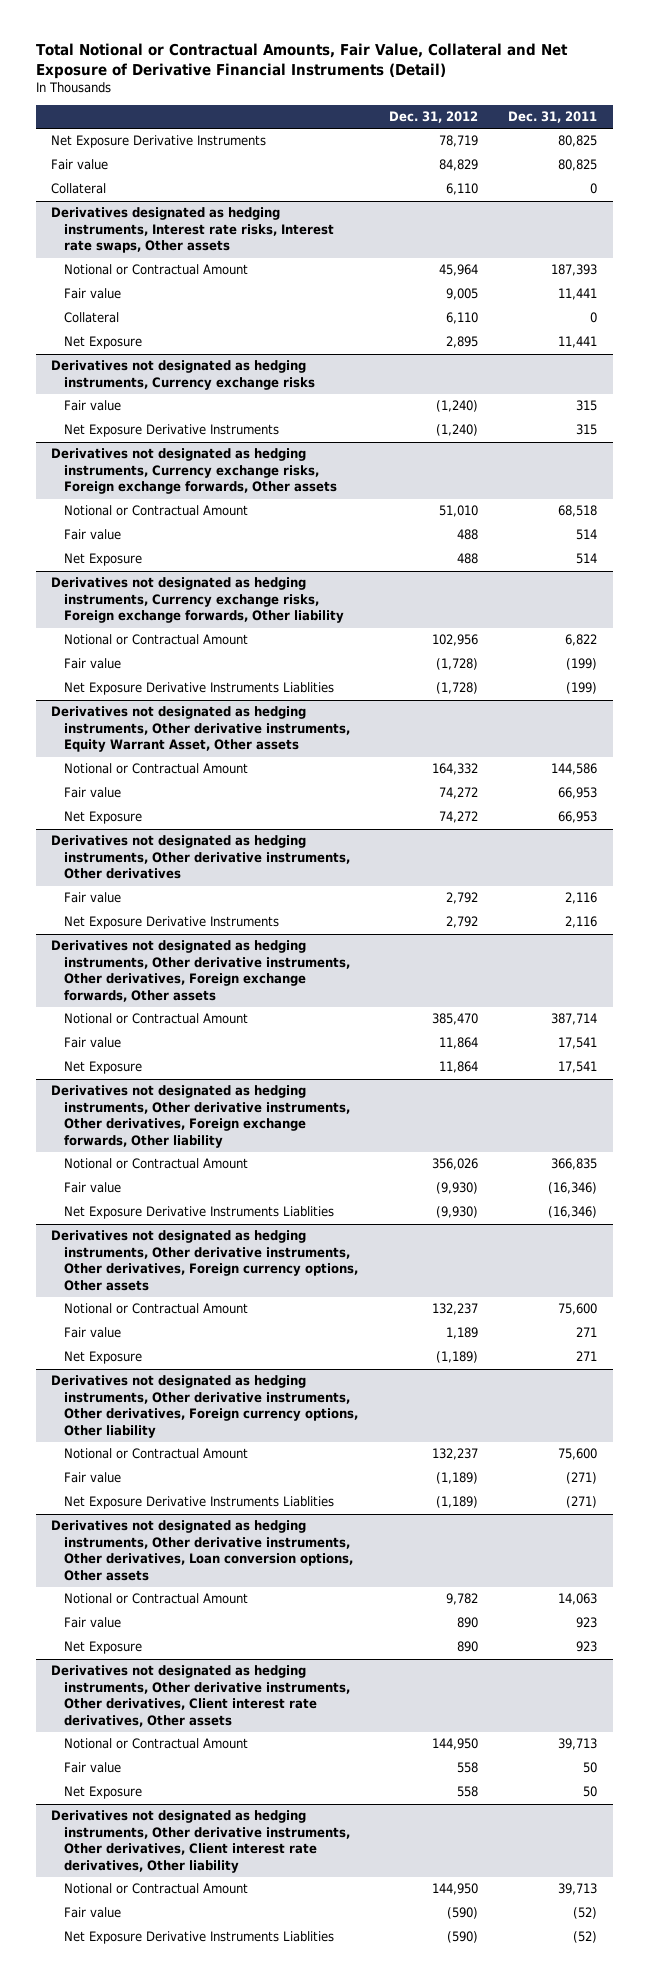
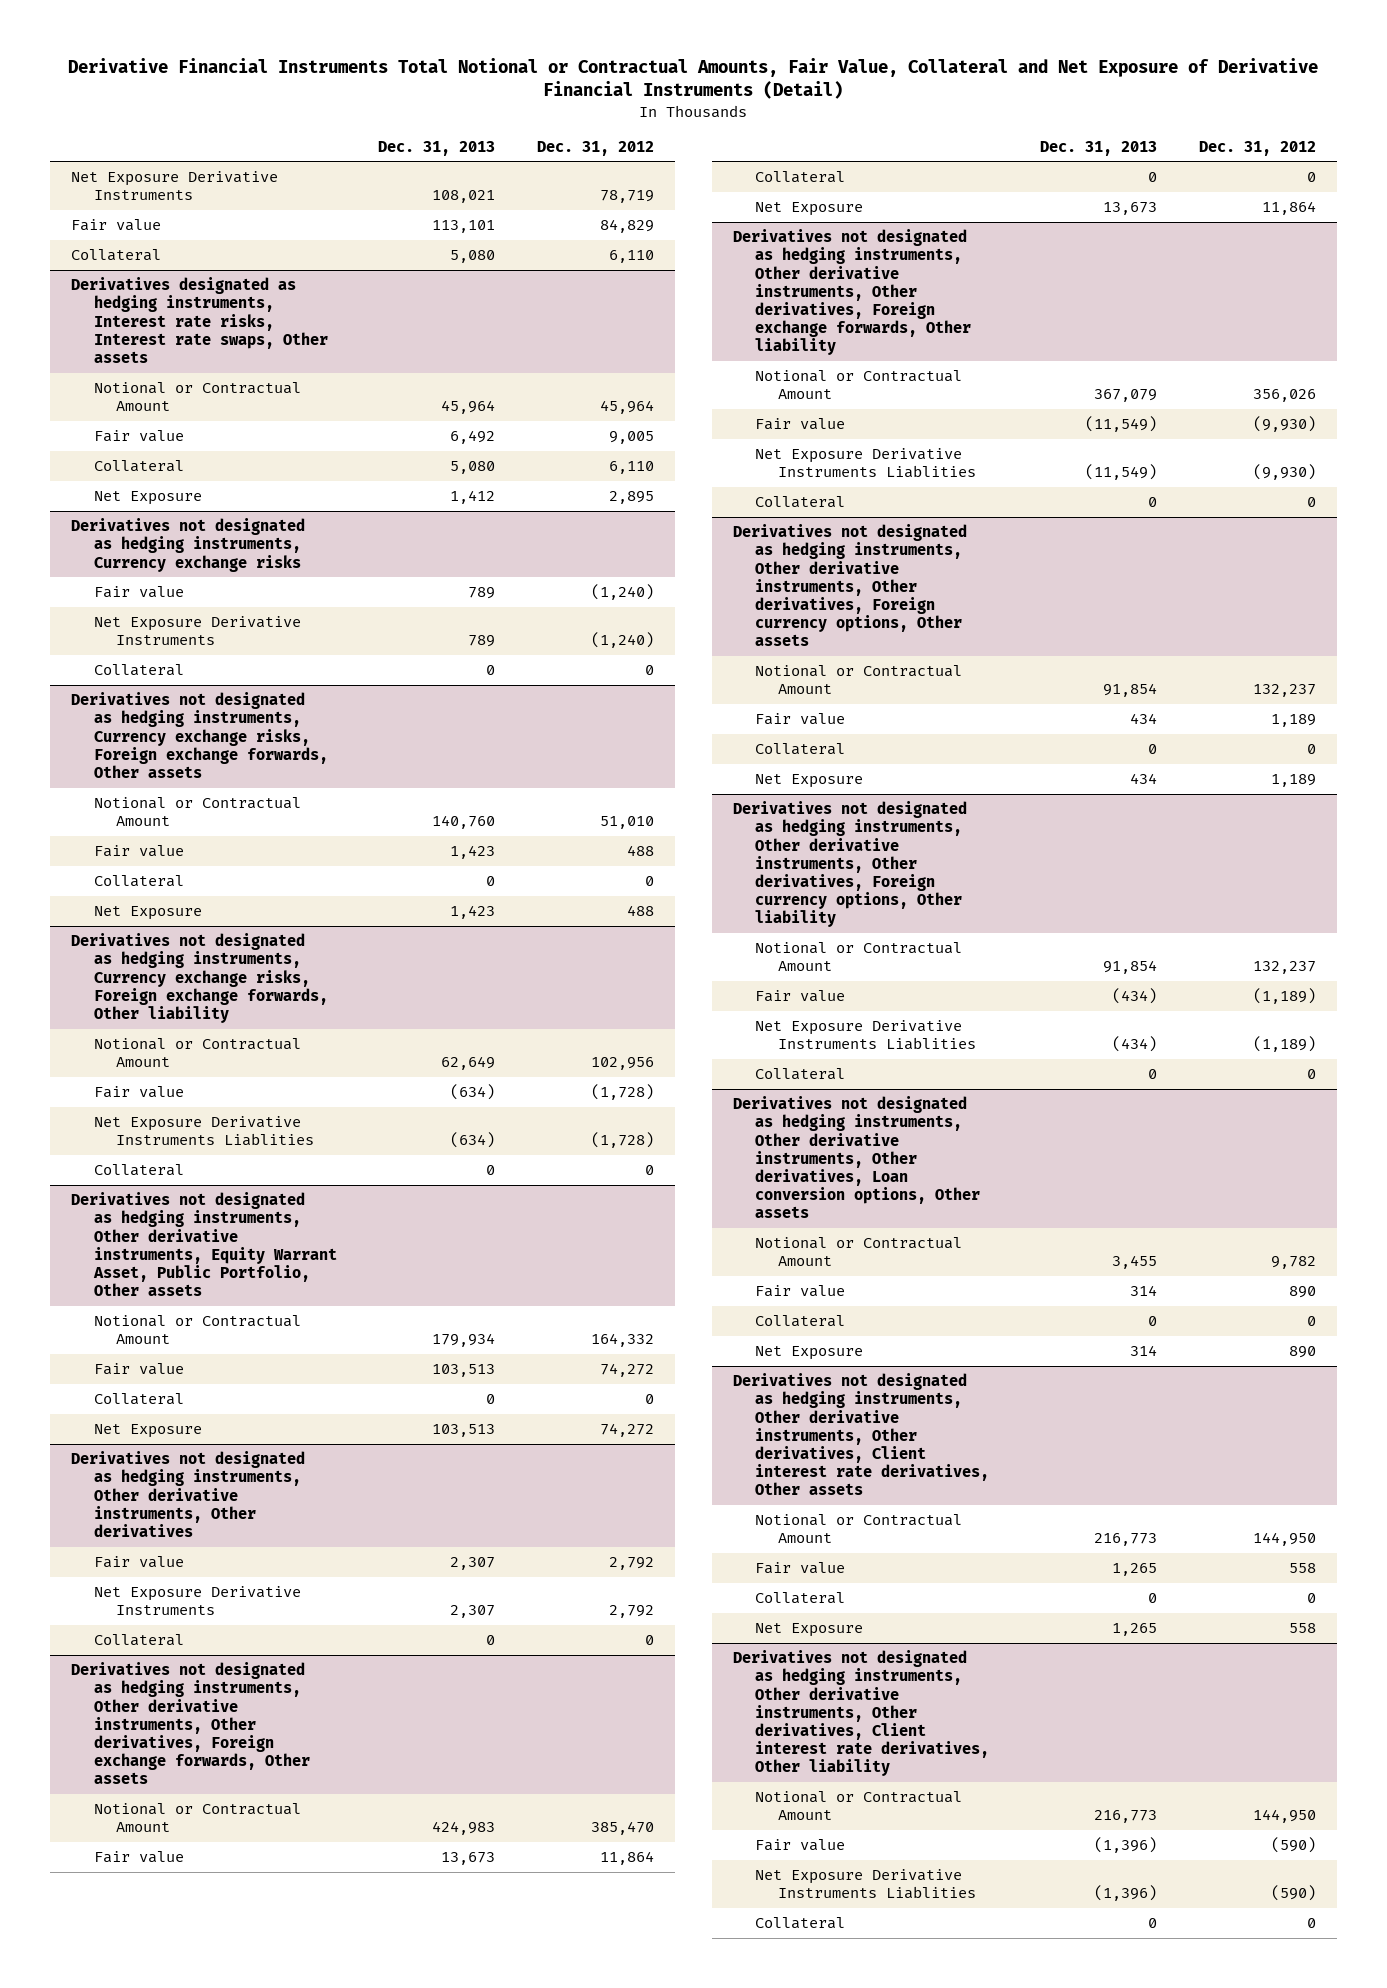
[35,43,568,80] Total Notional or Contractual Amounts, Fair Value, Collateral and Net Exposure of Derivative Financial Instruments (Detail) -> [68,58,1319,100] Derivative Financial Instruments Total Notional or Contractual Amounts, Fair Value, Collateral and Net Exposure of Derivative Financial Instruments (Detail)
[508,111,598,124] Dec. 31, 2011 -> none
none -> [378,140,496,156] Dec. 31, 2013
none -> [93,664,184,677] Collateral
none -> [93,875,184,888] Collateral
none -> [93,1164,184,1177] Collateral
[51,706,351,753] Derivatives not designated as hedging instruments, Other derivative instruments, Equity Warrant Asset, Other assets -> [71,1192,337,1297] Derivatives not designated as hedging instruments, Other derivative instruments, Equity Warrant Asset, Public Portfolio, Other assets
none -> [93,1393,184,1406] Collateral
none -> [93,1634,184,1647] Collateral
none -> [755,171,846,184] Collateral
none -> [755,496,846,509] Collateral
none -> [755,743,846,756] Collateral
[435,1351,478,1364] (1,189) -> [1270,774,1316,788] 1,189
none -> [755,1068,846,1081] Collateral
none -> [755,1315,846,1328] Collateral
none -> [755,1592,846,1605] Collateral
none -> [755,1917,846,1930] Collateral

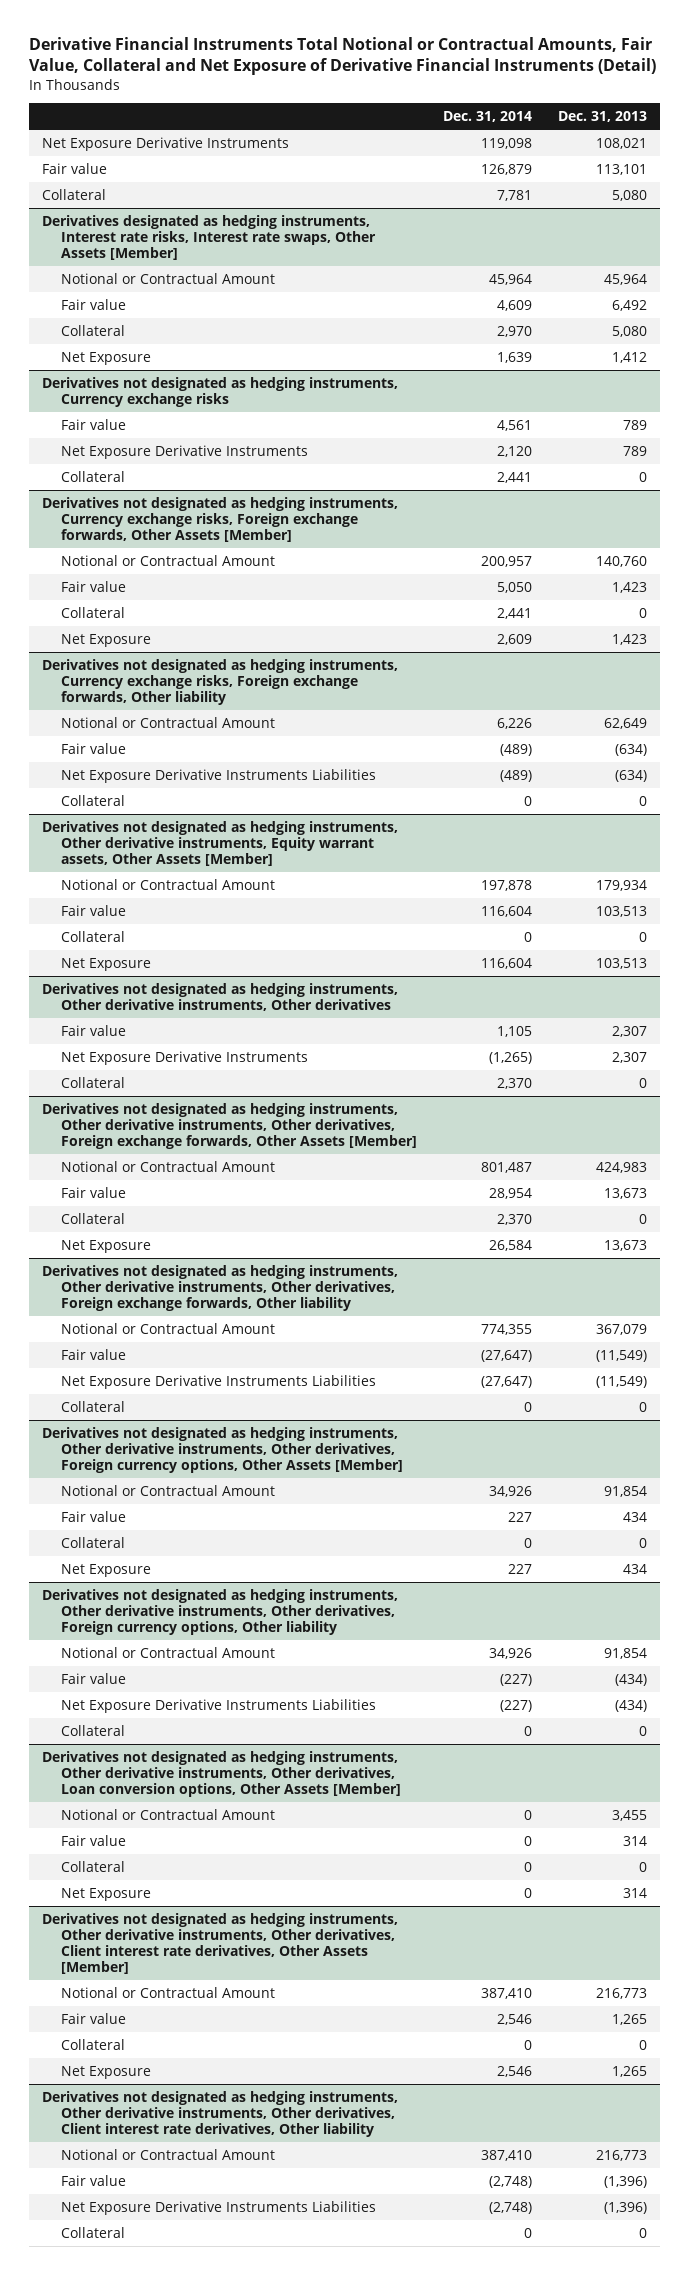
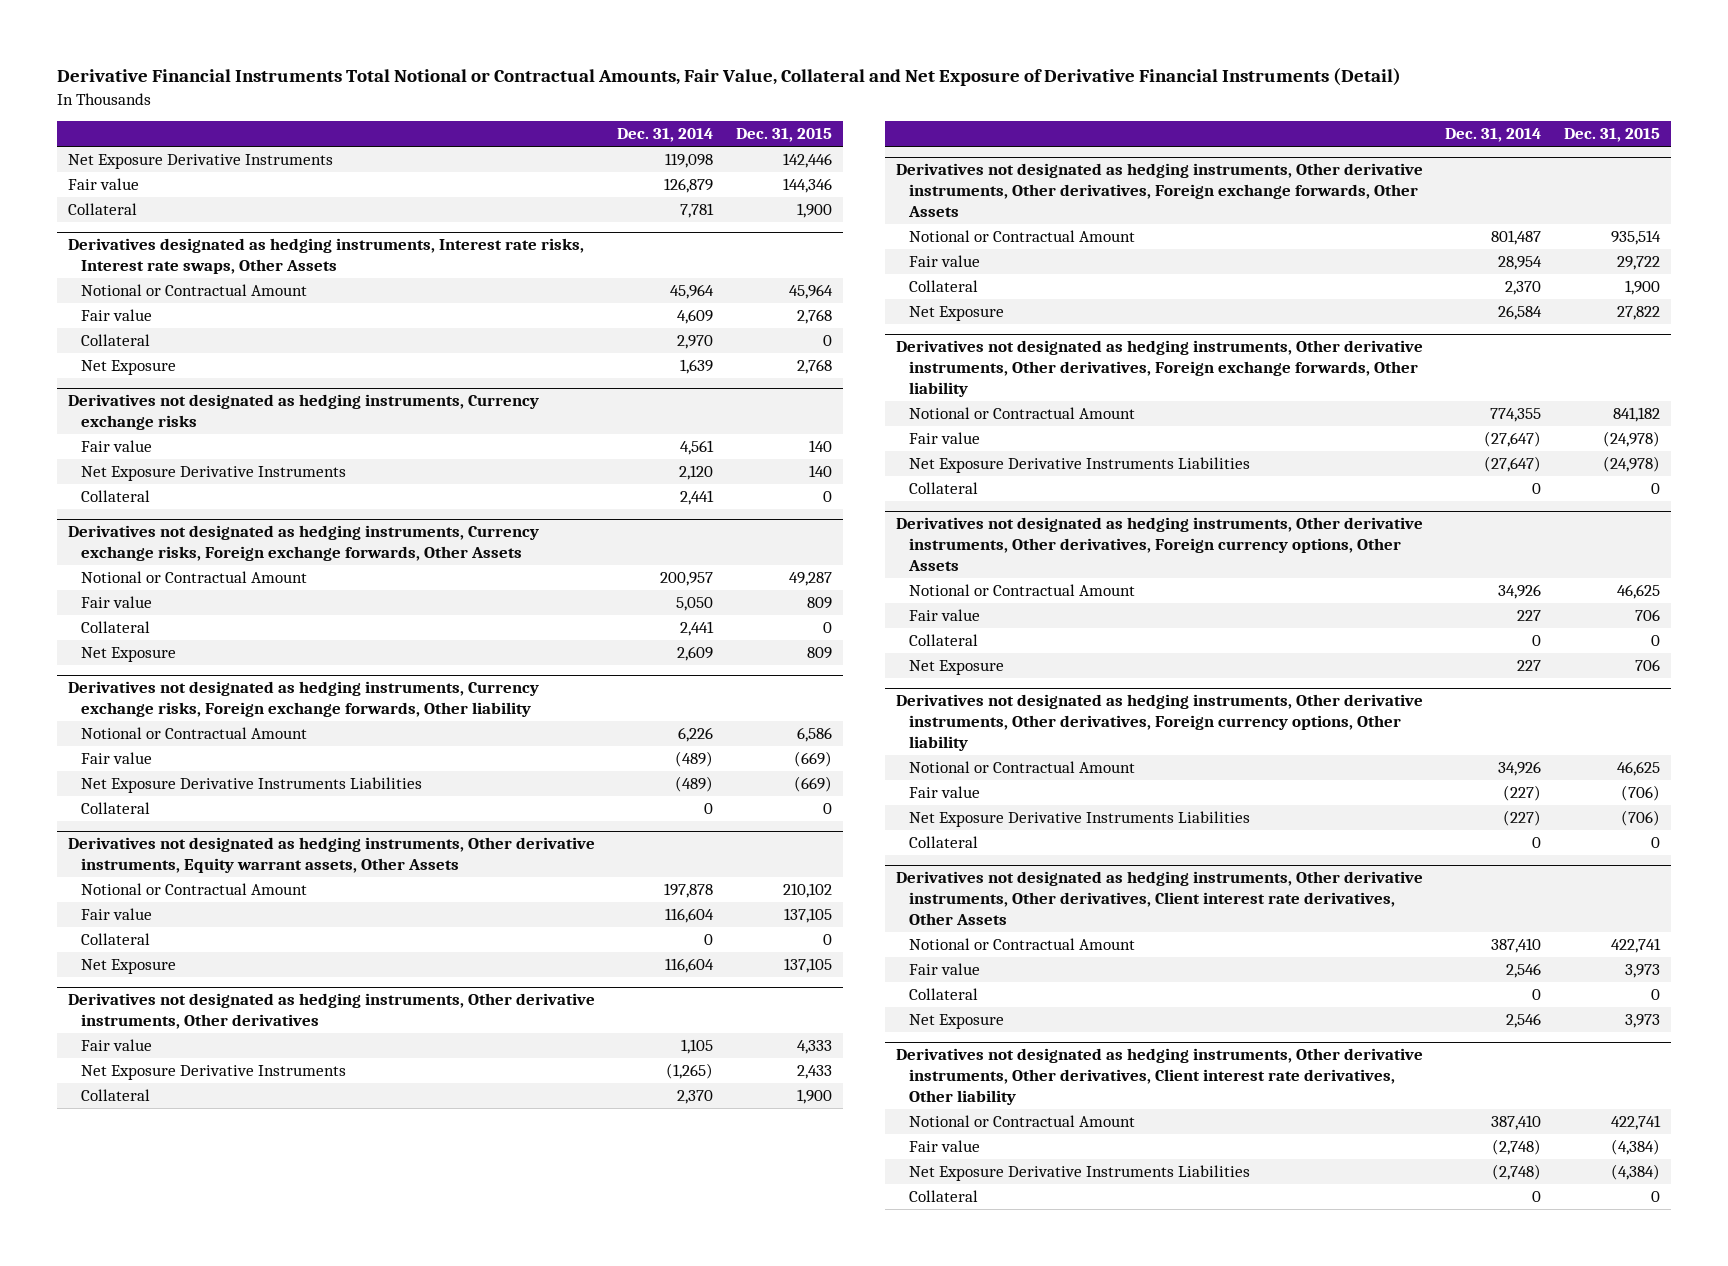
[558,111,648,123] Dec. 31, 2013 -> none
none -> [735,128,832,143] Dec. 31, 2015
[41,214,377,260] Derivatives designated as hedging instruments, Interest rate risks, Interest rate swaps, Other Assets [Member] -> [67,238,584,275] Derivatives designated as hedging instruments, Interest rate risks, Interest rate swaps, Other Assets
[41,496,398,542] Derivatives not designated as hedging instruments, Currency exchange risks, Foreign exchange forwards, Other Assets [Member] -> [67,525,539,562] Derivatives not designated as hedging instruments, Currency exchange risks, Foreign exchange forwards, Other Assets
[41,820,398,866] Derivatives not designated as hedging instruments, Other derivative instruments, Equity warrant assets, Other Assets [Member] -> [67,837,595,874] Derivatives not designated as hedging instruments, Other derivative instruments, Equity warrant assets, Other Assets
[41,1102,418,1149] Derivatives not designated as hedging instruments, Other derivative instruments, Other derivatives, Foreign exchange forwards, Other Assets [Member] -> [895,163,1423,218] Derivatives not designated as hedging instruments, Other derivative instruments, Other derivatives, Foreign exchange forwards, Other Assets
[41,1426,404,1473] Derivatives not designated as hedging instruments, Other derivative instruments, Other derivatives, Foreign currency options, Other Assets [Member] -> [895,517,1423,572] Derivatives not designated as hedging instruments, Other derivative instruments, Other derivatives, Foreign currency options, Other Assets
[41,1750,402,1797] Derivatives not designated as hedging instruments, Other derivative instruments, Other derivatives, Loan conversion options, Other Assets [Member] -> none
[61,1808,276,1820] Notional or Contractual Amount -> none
[61,1834,127,1846] Fair value -> none
[61,1860,126,1872] Collateral -> none
[61,1887,152,1901] Net Exposure -> none
[41,1912,398,1974] Derivatives not designated as hedging instruments, Other derivative instruments, Other derivatives, Client interest rate derivatives, Other Assets [Member] -> [895,871,1423,926] Derivatives not designated as hedging instruments, Other derivative instruments, Other derivatives, Client interest rate derivatives, Other Assets

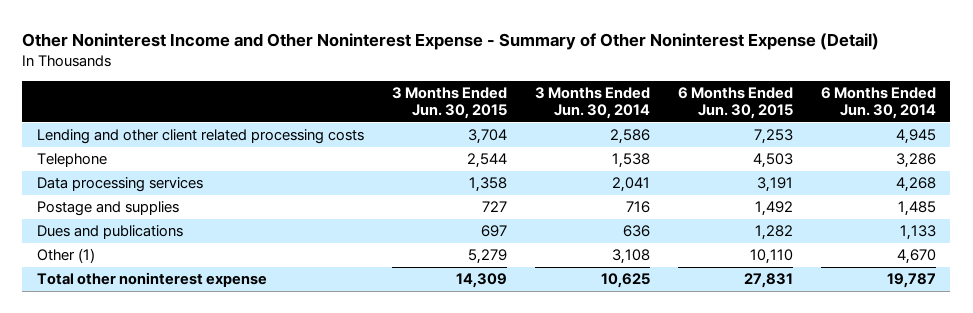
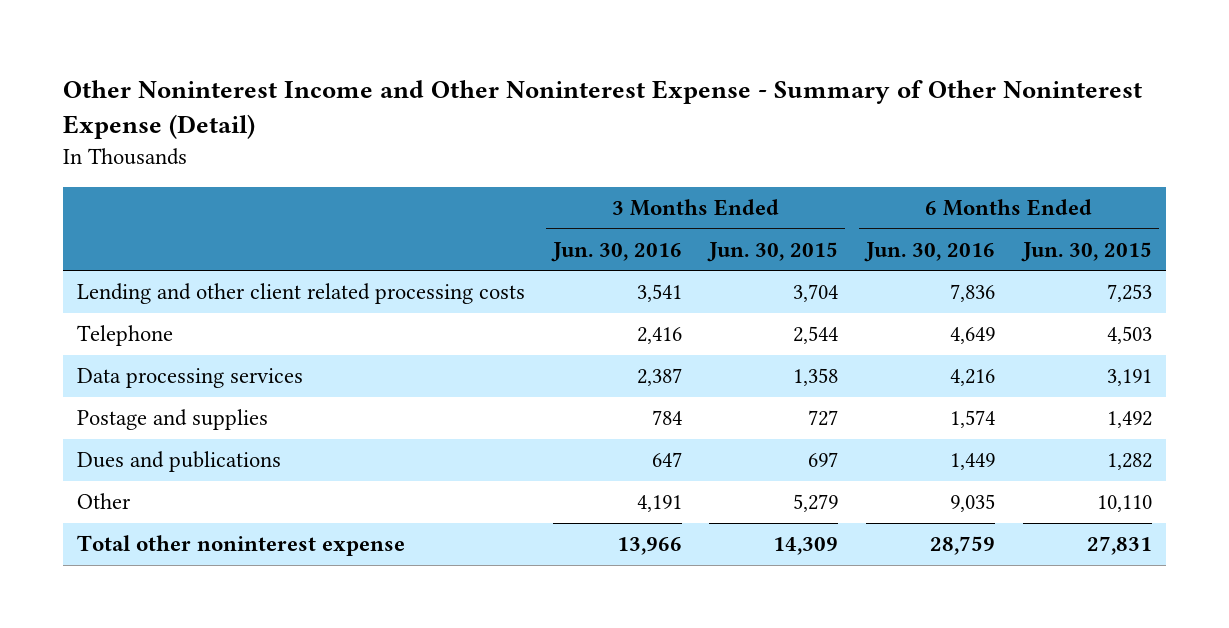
[534,86,650,120] 3 Months Ended Jun. 30, 2014 -> none
[821,86,937,120] 6 Months Ended Jun. 30, 2014 -> none
none -> [550,241,682,262] Jun. 30, 2016
none -> [864,241,996,262] Jun. 30, 2016
[36,248,95,264] Other (1) -> [76,493,131,510] Other

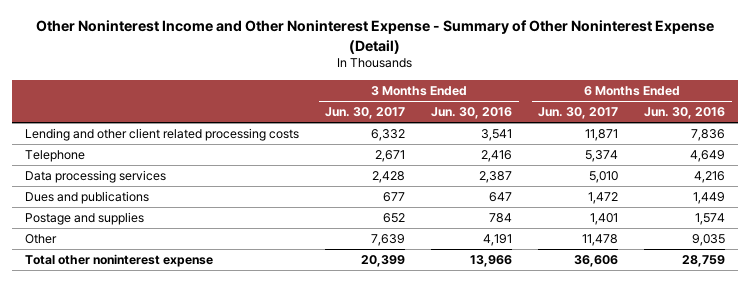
[707,241,839,262] Jun. 30, 2015 -> none
[1020,241,1152,262] Jun. 30, 2015 -> none
none -> [325,107,406,120] Jun. 30, 2017
none -> [538,107,619,120] Jun. 30, 2017
[76,409,268,431] Postage and supplies -> [24,211,144,225] Postage and supplies

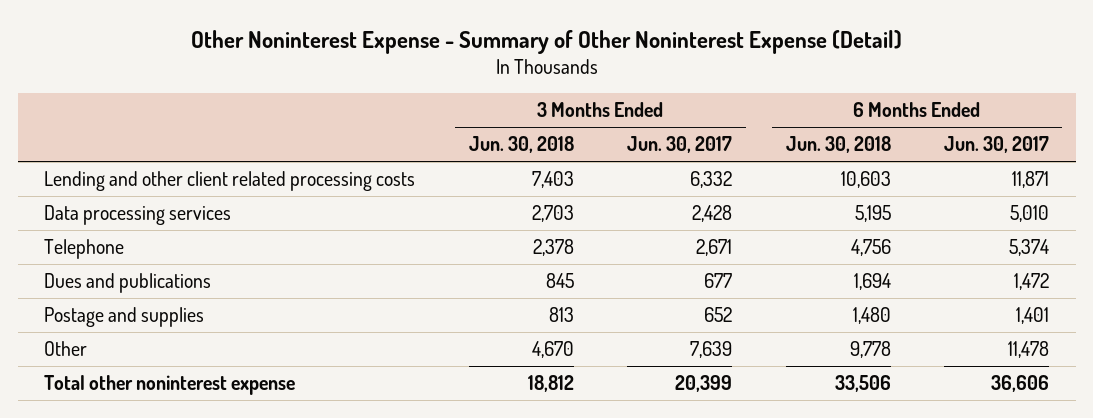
[36,20,715,54] Other Noninterest Income and Other Noninterest Expense - Summary of Other Noninterest Expense (Detail) -> [190,29,902,54] Other Noninterest Expense - Summary of Other Noninterest Expense (Detail)
[431,107,513,120] Jun. 30, 2016 -> none
[644,107,726,120] Jun. 30, 2016 -> none
none -> [468,136,574,154] Jun. 30, 2018
none -> [785,136,891,154] Jun. 30, 2018
[24,149,85,162] Telephone -> [44,239,125,260] Telephone

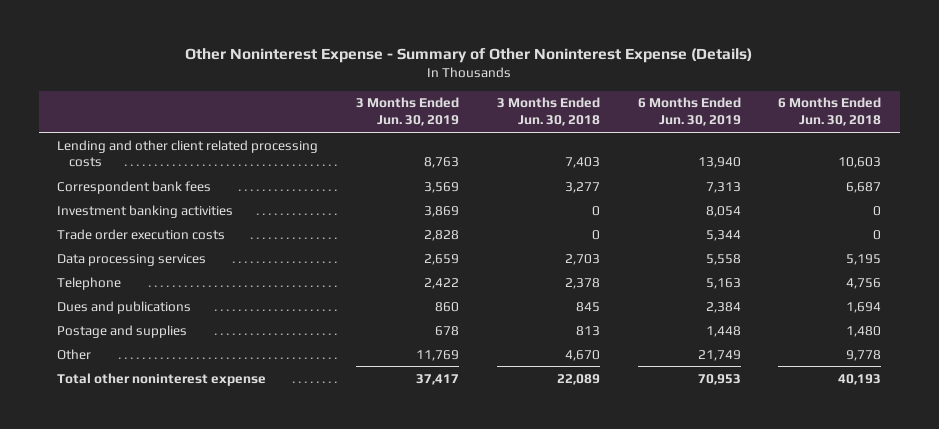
[190,29,902,54] Other Noninterest Expense - Summary of Other Noninterest Expense (Detail) -> [185,48,753,64] Other Noninterest Expense - Summary of Other Noninterest Expense (Details)
[627,136,733,154] Jun. 30, 2017 -> none
[944,136,1050,154] Jun. 30, 2017 -> none
none -> [356,97,460,127] 3 Months Ended Jun. 30, 2019
none -> [637,97,741,127] 6 Months Ended Jun. 30, 2019
none -> [57,180,212,194] Correspondent bank fees
none -> [57,204,234,218] Investment banking activities
none -> [57,228,226,240] Trade order execution costs
[527,375,574,393] 18,812 -> [556,373,600,385] 22,089
[834,375,891,393] 33,506 -> [838,373,882,385] 40,193

